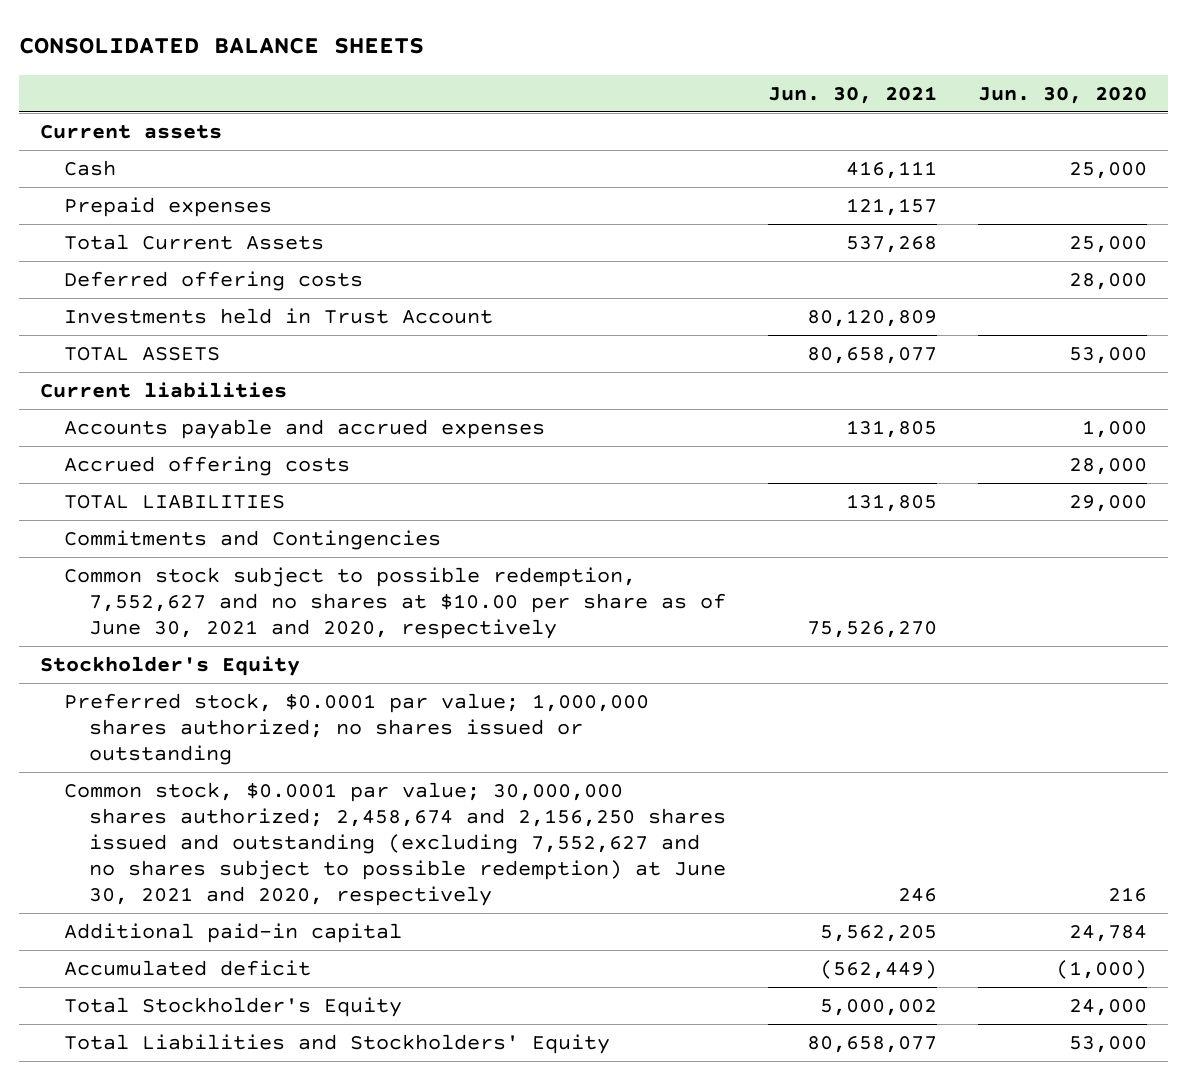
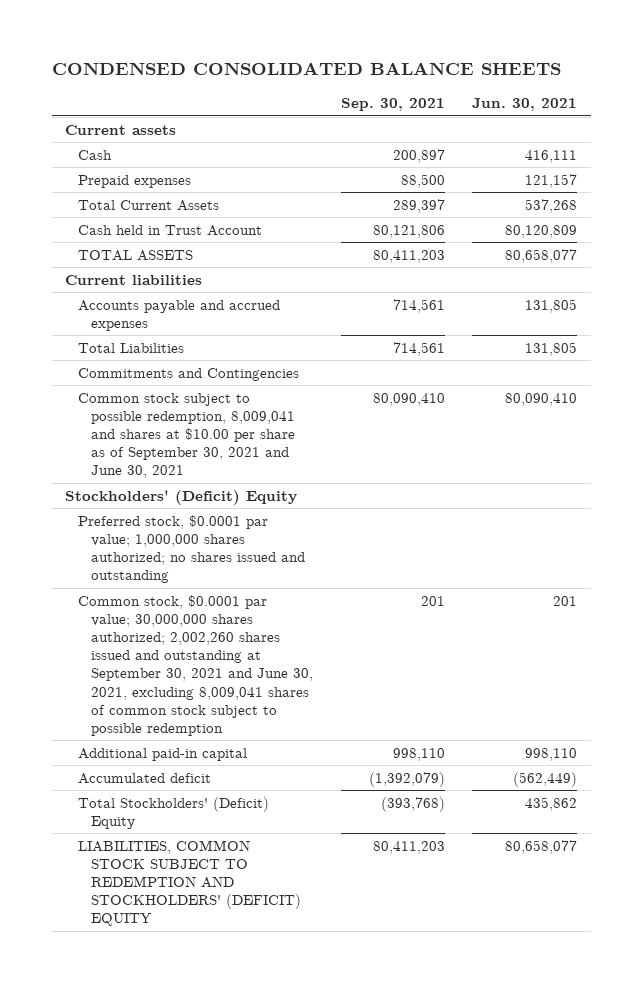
[18,37,424,55] CONSOLIDATED BALANCE SHEETS -> [51,62,561,76] CONDENSED CONSOLIDATED BALANCE SHEETS
[978,86,1148,104] Jun. 30, 2020 -> none
none -> [340,98,445,112] Sep. 30, 2021
[64,270,364,291] Deferred offering costs -> none
[64,307,494,324] Investments held in Trust Account -> [78,224,263,236] Cash held in Trust Account
[64,455,351,476] Accrued offering costs -> none
[64,494,286,509] TOTAL LIABILITIES -> [78,342,185,353] Total Liabilities
[64,566,727,640] Common stock subject to possible redemption, 7,552,627 and no shares at $10.00 per share as of June 30, 2021 and 2020, respectively -> [78,392,296,479] Common stock subject to possible redemption, 8,009,041 and shares at $10.00 per share as of September 30, 2021 and June 30, 2021
[806,621,937,639] 75,526,270 -> [504,392,577,406] 80,090,410
[39,655,300,676] Stockholder's Equity -> [65,489,298,505] Stockholders' (Deficit) Equity
[64,692,650,766] Preferred stock, $0.0001 par value; 1,000,000 shares authorized; no shares issued or outstanding -> [78,514,306,584] Preferred stock, $0.0001 par value; 1,000,000 shares authorized; no shares issued and outstanding
[64,781,727,907] Common stock, $0.0001 par value; 30,000,000 shares authorized; 2,458,674 and 2,156,250 shares issued and outstanding (excluding 7,552,627 and no shares subject to possible redemption) at June 30, 2021 and 2020, respectively -> [78,594,314,736] Common stock, $0.0001 par value; 30,000,000 shares authorized; 2,002,260 shares issued and outstanding at September 30, 2021 and June 30, 2021, excluding 8,009,041 shares of common stock subject to possible redemption
[897,888,937,903] 246 -> [552,595,577,606] 201
[819,924,937,942] 5,562,205 -> [524,747,577,761] 998,110
[64,996,403,1017] Total Stockholder's Equity -> [78,796,270,829] Total Stockholders' (Deficit) Equity
[819,998,937,1016] 5,000,002 -> [524,796,577,811] 435,862
[64,1033,611,1054] Total Liabilities and Stockholders' Equity -> [78,839,302,927] LIABILITIES, COMMON STOCK SUBJECT TO REDEMPTION AND STOCKHOLDERS' (DEFICIT) EQUITY

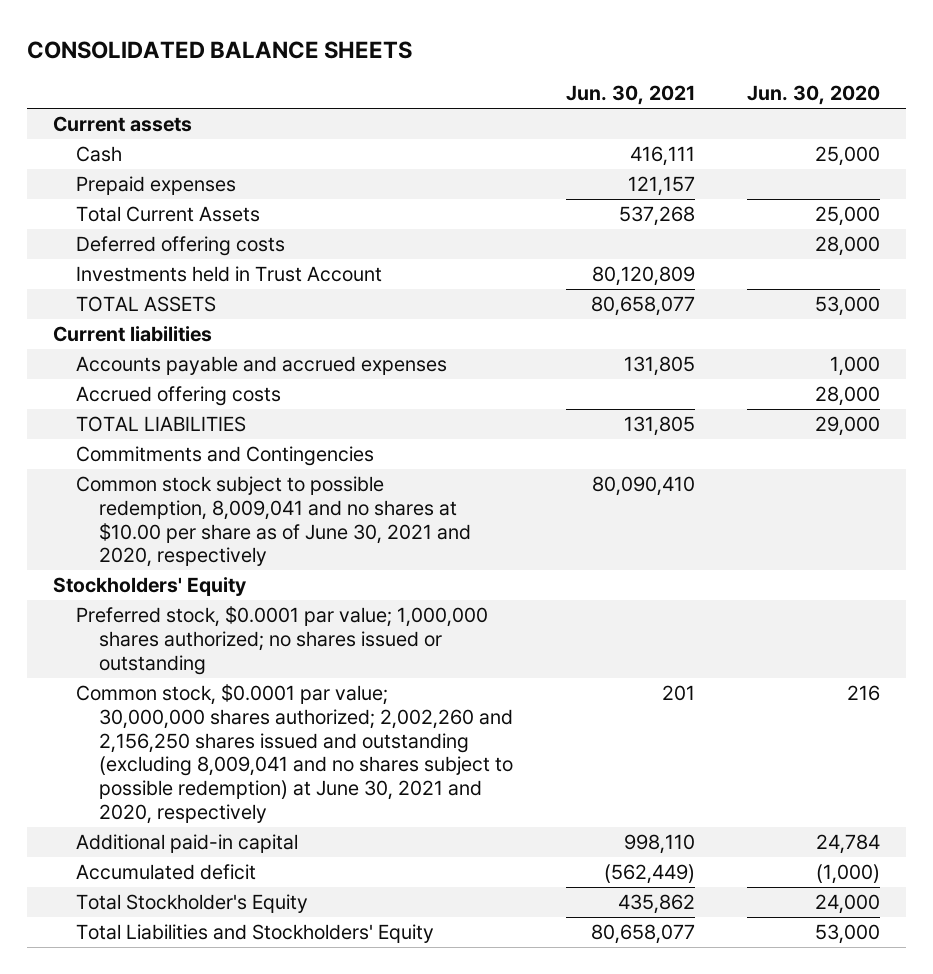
[51,62,561,76] CONDENSED CONSOLIDATED BALANCE SHEETS -> [26,40,412,59] CONSOLIDATED BALANCE SHEETS
[340,98,445,112] Sep. 30, 2021 -> none
none -> [747,85,881,106] Jun. 30, 2020
none -> [76,236,286,257] Deferred offering costs
[78,224,263,236] Cash held in Trust Account -> [76,266,383,283] Investments held in Trust Account
none -> [76,386,282,407] Accrued offering costs
[78,342,185,353] Total Liabilities -> [76,416,247,433] TOTAL LIABILITIES
[78,392,296,479] Common stock subject to possible redemption, 8,009,041 and shares at $10.00 per share as of September 30, 2021 and June 30, 2021 -> [76,476,471,568] Common stock subject to possible redemption, 8,009,041 and no shares at $10.00 per share as of June 30, 2021 and 2020, respectively
[65,489,298,505] Stockholders' (Deficit) Equity -> [53,577,247,597] Stockholders' Equity
[78,514,306,584] Preferred stock, $0.0001 par value; 1,000,000 shares authorized; no shares issued and outstanding -> [76,606,489,675] Preferred stock, $0.0001 par value; 1,000,000 shares authorized; no shares issued or outstanding
[78,594,314,736] Common stock, $0.0001 par value; 30,000,000 shares authorized; 2,002,260 shares issued and outstanding at September 30, 2021 and June 30, 2021, excluding 8,009,041 shares of common stock subject to possible redemption -> [76,684,513,824] Common stock, $0.0001 par value; 30,000,000 shares authorized; 2,002,260 and 2,156,250 shares issued and outstanding (excluding 8,009,041 and no shares subject to possible redemption) at June 30, 2021 and 2020, respectively
[78,796,270,829] Total Stockholders' (Deficit) Equity -> [76,894,309,914] Total Stockholder's Equity
[78,839,302,927] LIABILITIES, COMMON STOCK SUBJECT TO REDEMPTION AND STOCKHOLDERS' (DEFICIT) EQUITY -> [76,924,435,944] Total Liabilities and Stockholders' Equity

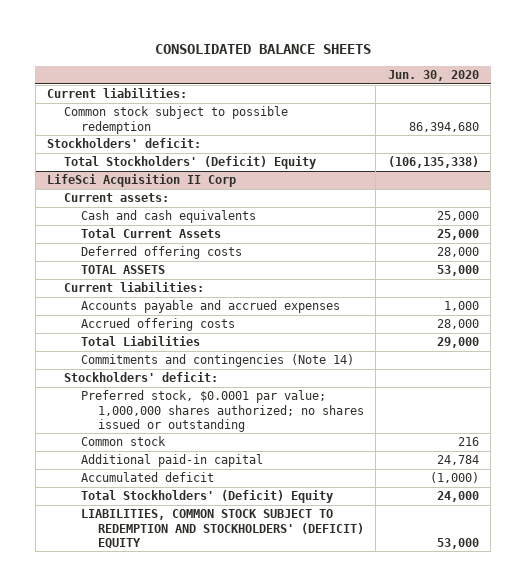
[565,85,695,106] Jun. 30, 2021 -> none
[76,176,237,196] Prepaid expenses -> none
none -> [46,88,187,99] Current liabilities:
none -> [63,106,288,134] Common stock subject to possible redemption
none -> [46,138,201,149] Stockholders' deficit:
none -> [63,156,316,170] Total Stockholders' (Deficit) Equity
none -> [46,174,236,188] LifeSci Acquisition II Corp
[53,116,193,133] Current assets -> [63,193,169,203] Current assets:
[76,146,123,163] Cash -> [81,210,257,224] Cash and cash equivalents
[76,266,383,283] Investments held in Trust Account -> none
[53,326,213,343] Current liabilities -> [63,282,204,293] Current liabilities:
[76,476,471,568] Common stock subject to possible redemption, 8,009,041 and no shares at $10.00 per share as of June 30, 2021 and 2020, respectively -> none
[76,416,247,433] TOTAL LIABILITIES -> [81,336,201,347] Total Liabilities
[76,446,375,467] Commitments and Contingencies -> [81,354,355,368] Commitments and contingencies (Note 14)
[53,577,247,597] Stockholders' Equity -> [63,372,218,383] Stockholders' deficit:
[76,684,513,824] Common stock, $0.0001 par value; 30,000,000 shares authorized; 2,002,260 and 2,156,250 shares issued and outstanding (excluding 8,009,041 and no shares subject to possible redemption) at June 30, 2021 and 2020, respectively -> [81,436,167,447] Common stock
[76,894,309,914] Total Stockholder's Equity -> [81,490,334,504] Total Stockholders' (Deficit) Equity
[76,924,435,944] Total Liabilities and Stockholders' Equity -> [81,509,365,548] LIABILITIES, COMMON STOCK SUBJECT TO REDEMPTION AND STOCKHOLDERS' (DEFICIT) EQUITY

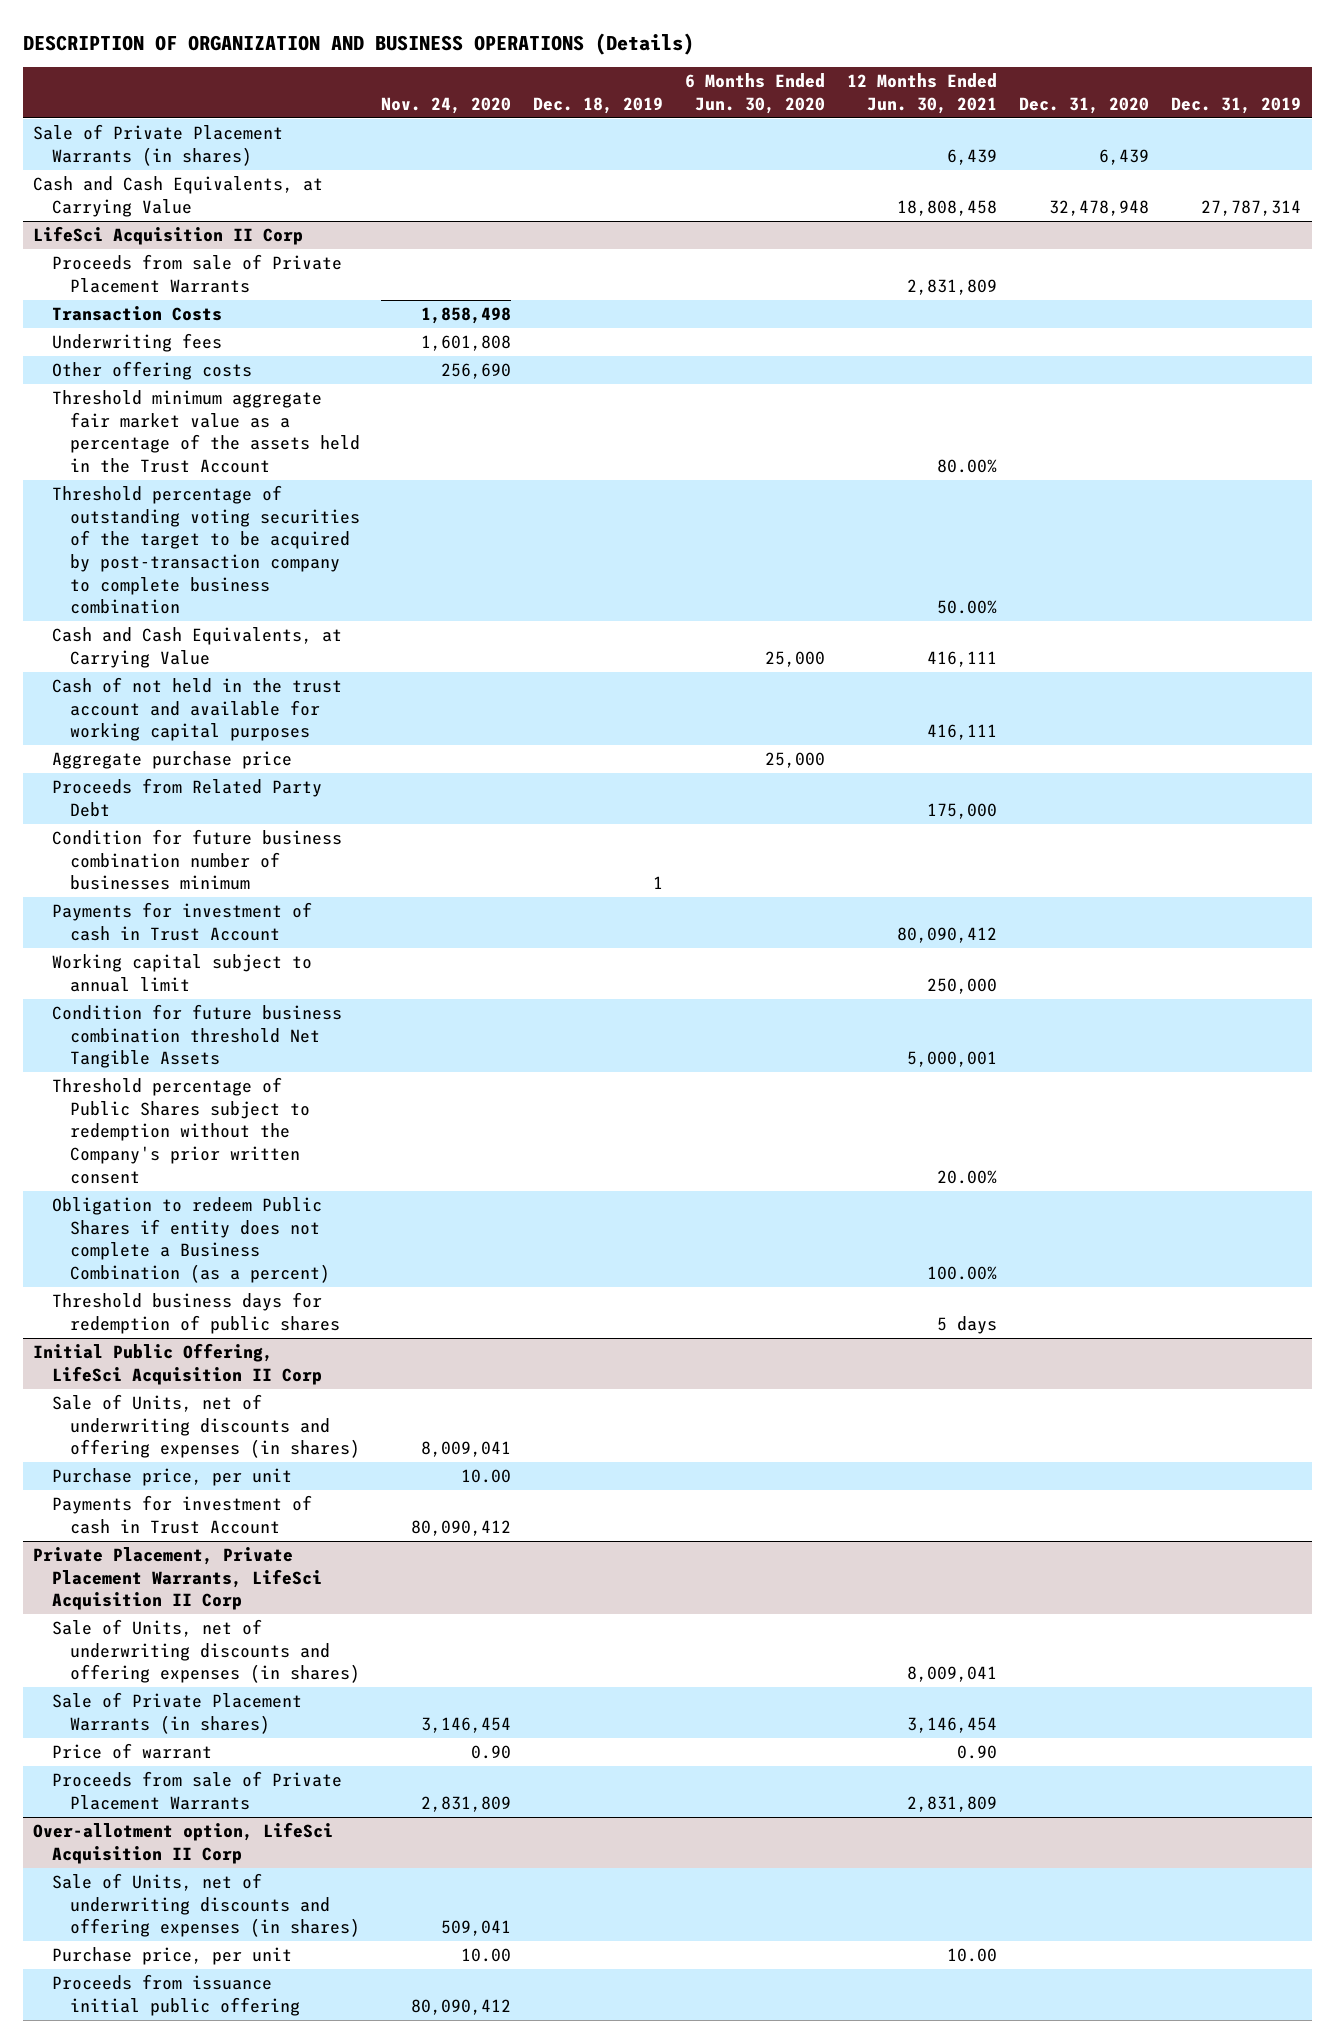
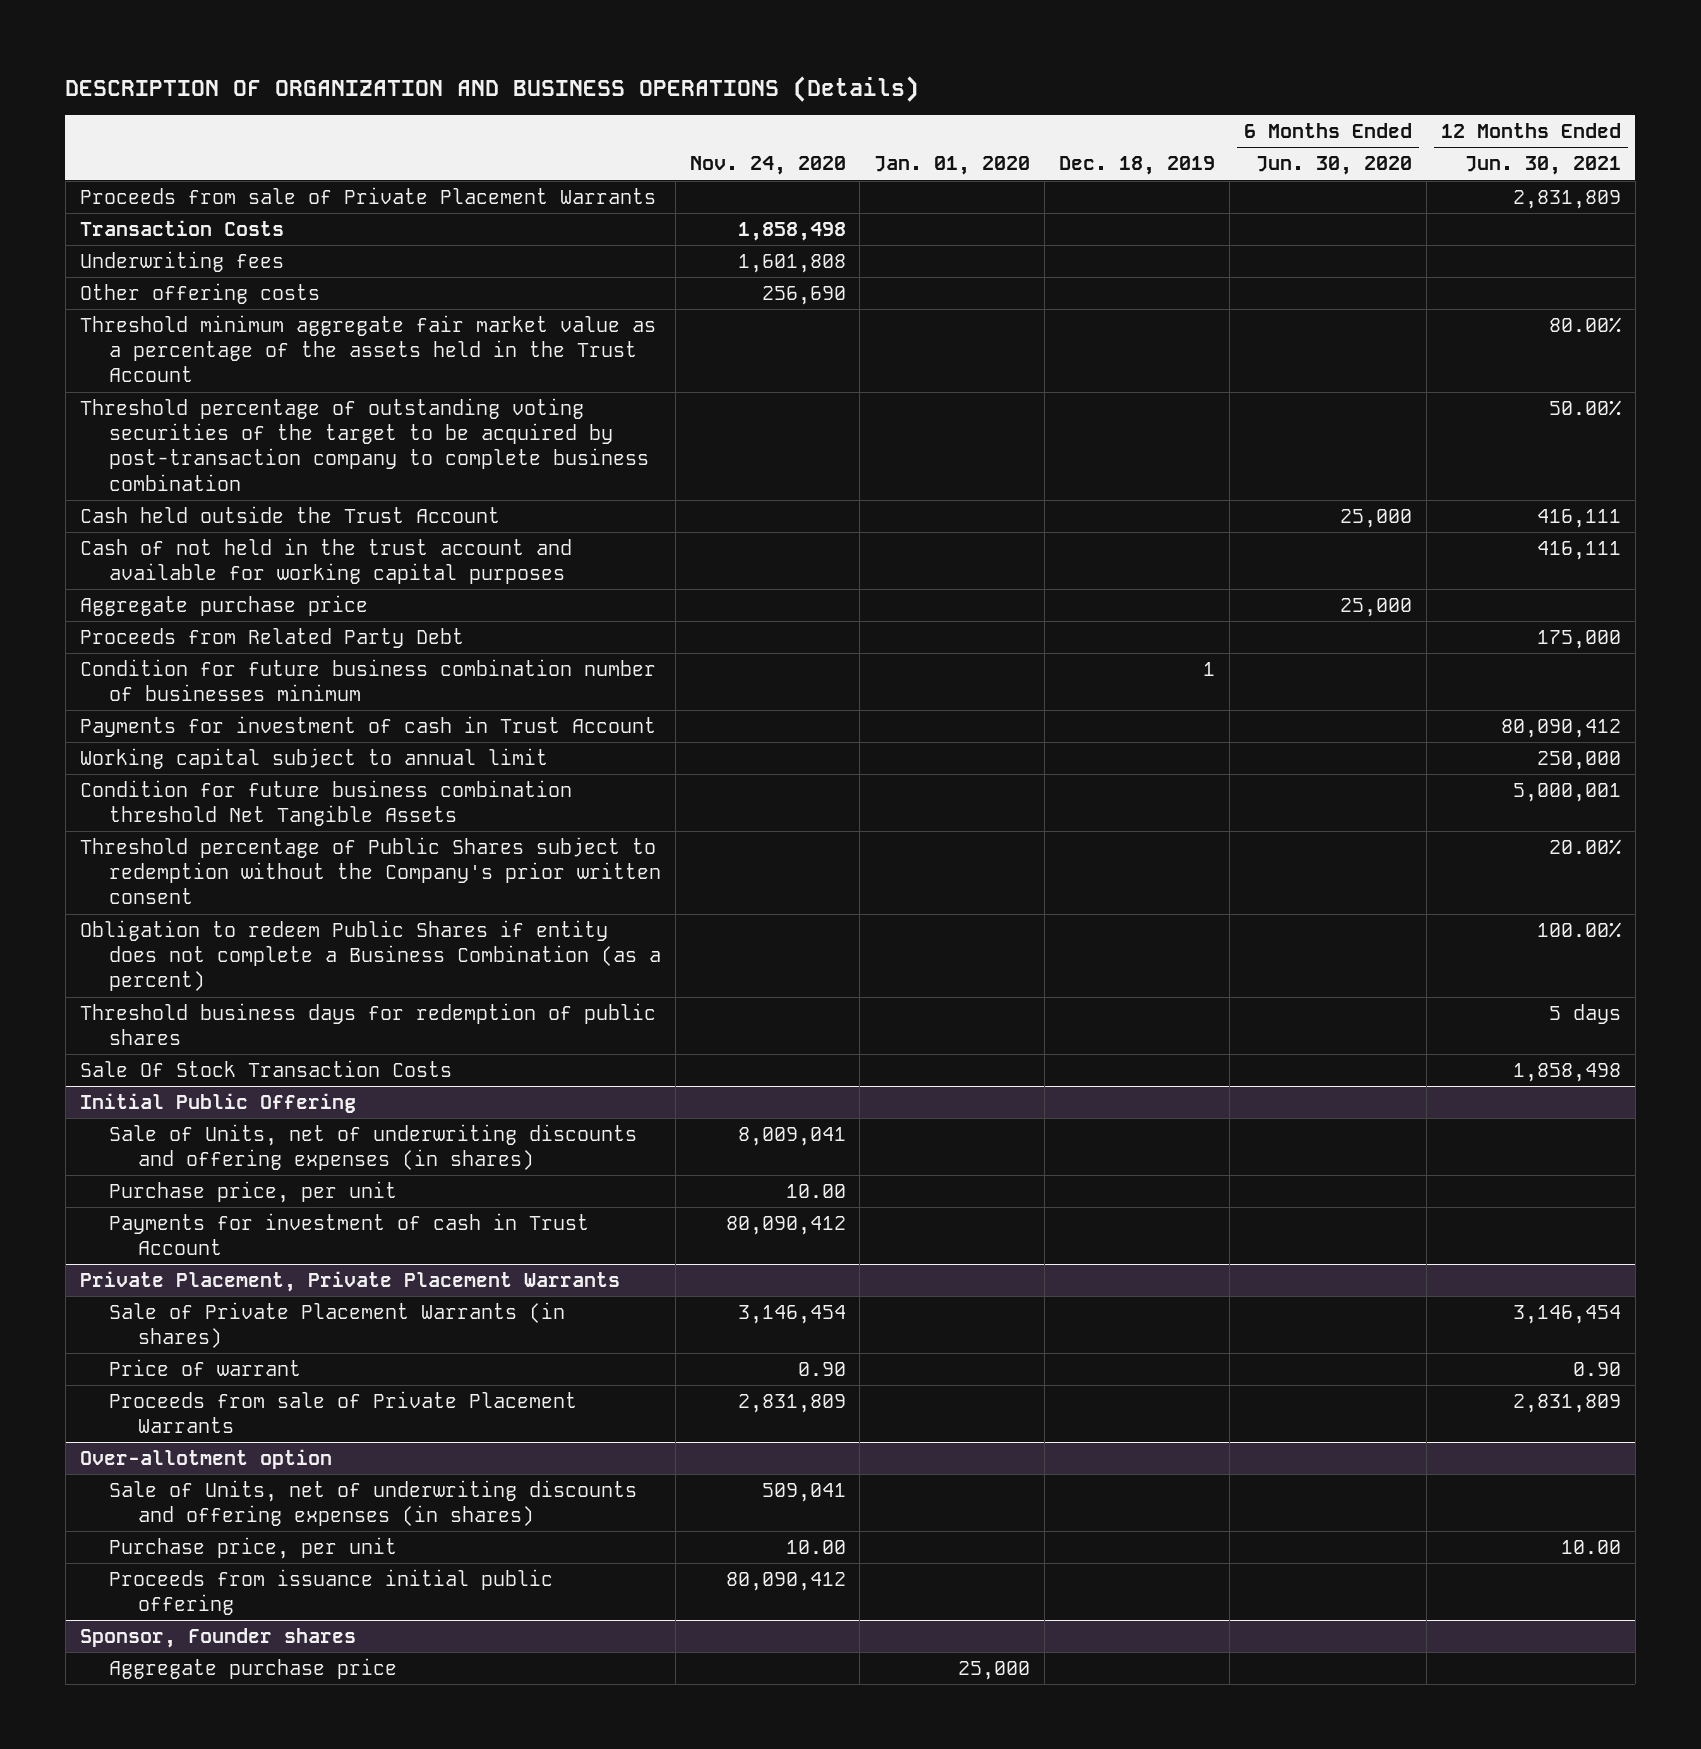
[1018,96,1149,114] Dec. 31, 2020 -> none
[1170,96,1301,114] Dec. 31, 2019 -> none
none -> [874,156,1031,176] Jan. 01, 2020
[33,124,284,166] Sale of Private Placement Warrants (in shares) -> none
[33,176,324,217] Cash and Cash Equivalents, at Carrying Value -> none
[33,226,304,246] LifeSci Acquisition II Corp -> none
[51,627,342,668] Cash and Cash Equivalents, at Carrying Value -> [79,505,500,523] Cash held outside the Trust Account
[33,1343,322,1385] Initial Public Offering, LifeSci Acquisition II Corp -> none
none -> [79,1059,452,1077] Sale Of Stock Transaction Costs
none -> [79,1092,356,1113] Initial Public Offering
[33,1547,322,1611] Private Placement, Private Placement Warrants, LifeSci Acquisition II Corp -> none
[51,1619,360,1684] Sale of Units, net of underwriting discounts and offering expenses (in shares) -> none
none -> [79,1270,620,1292] Private Placement, Private Placement Warrants
[33,1822,334,1864] Over-allotment option, LifeSci Acquisition II Corp -> none
none -> [79,1448,332,1469] Over-allotment option
none -> [79,1627,356,1648] Sponsor, Founder shares
none -> [108,1657,397,1679] Aggregate purchase price

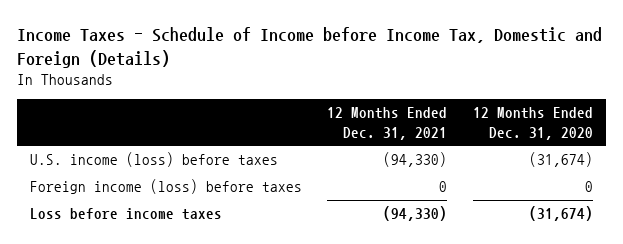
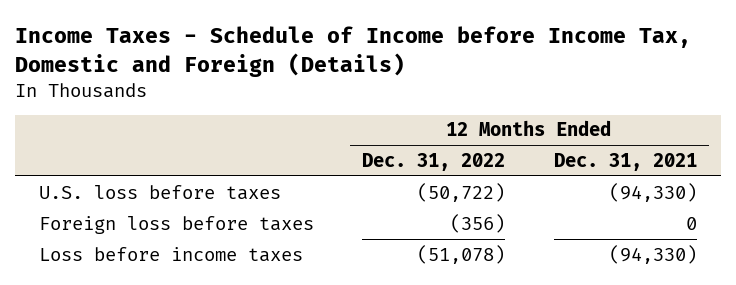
[472,107,593,140] 12 Months Ended Dec. 31, 2020 -> none
none -> [362,153,506,172] Dec. 31, 2022
[29,152,278,168] U.S. income (loss) before taxes -> [39,184,282,200] U.S. loss before taxes
[29,179,302,195] Foreign income (loss) before taxes -> [39,215,315,234] Foreign loss before taxes

